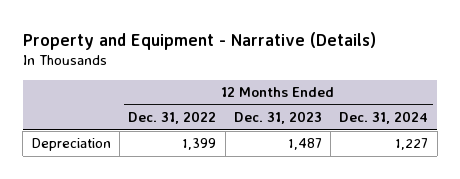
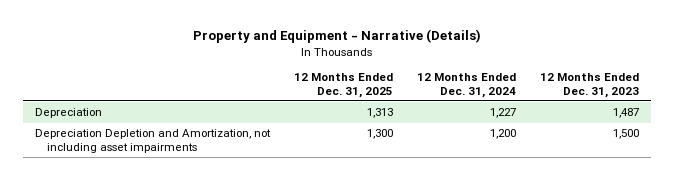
[128,111,217,125] Dec. 31, 2022 -> none
none -> [293,73,393,98] 12 Months Ended Dec. 31, 2025
none -> [34,129,271,153] Depreciation Depletion and Amortization, not including asset impairments

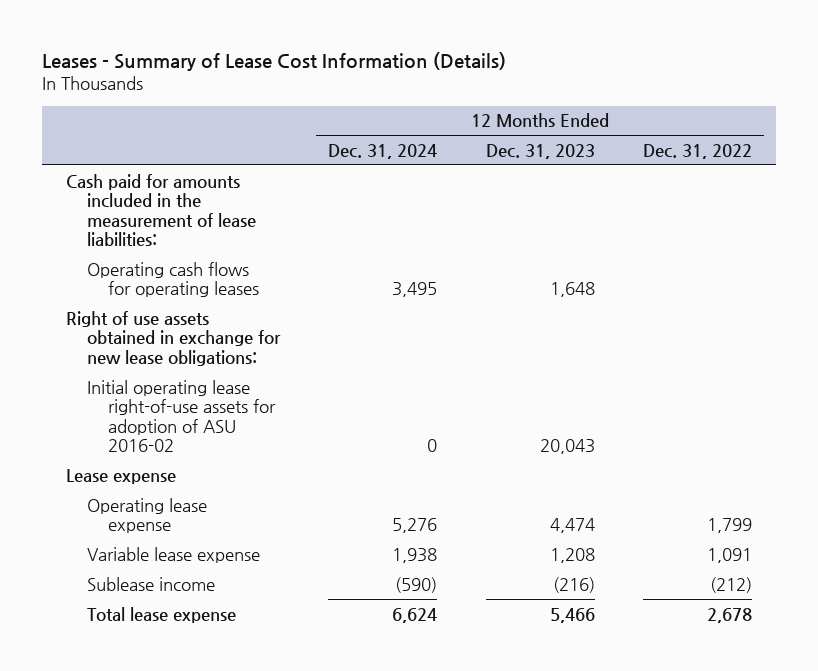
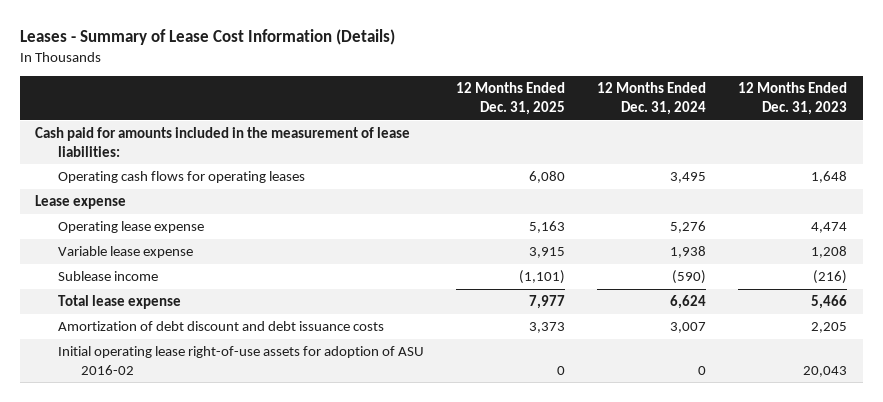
[643,143,753,159] Dec. 31, 2022 -> none
none -> [456,82,566,115] 12 Months Ended Dec. 31, 2025
[66,310,281,366] Right of use assets obtained in exchange for new lease obligations: -> none
none -> [58,321,385,332] Amortization of debt discount and debt issuance costs
[86,379,276,453] Initial operating lease right-of-use assets for adoption of ASU 2016-02 -> [58,346,425,375] Initial operating lease right-of-use assets for adoption of ASU 2016-02

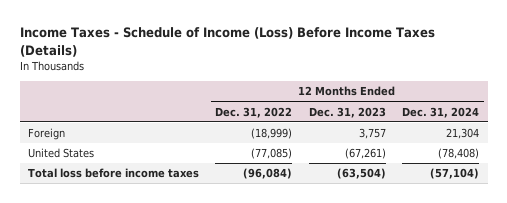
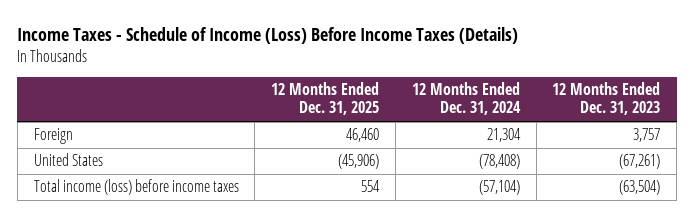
[215,106,293,118] Dec. 31, 2022 -> none
none -> [271,82,380,116] 12 Months Ended Dec. 31, 2025
[27,168,199,179] Total loss before income taxes -> [33,179,239,196] Total income (loss) before income taxes

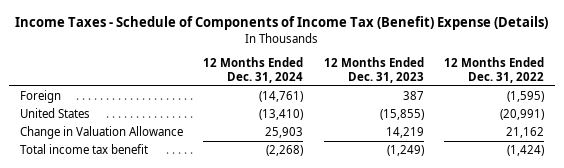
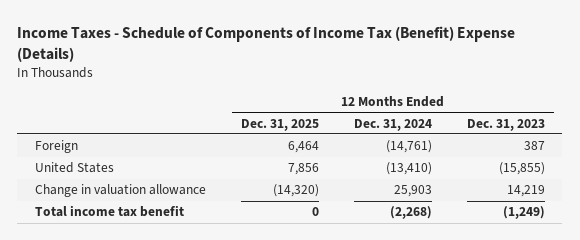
[444,57,545,84] 12 Months Ended Dec. 31, 2022 -> none
none -> [240,118,319,131] Dec. 31, 2025
[19,126,183,140] Change in Valuation Allowance -> [34,184,206,198] Change in valuation allowance

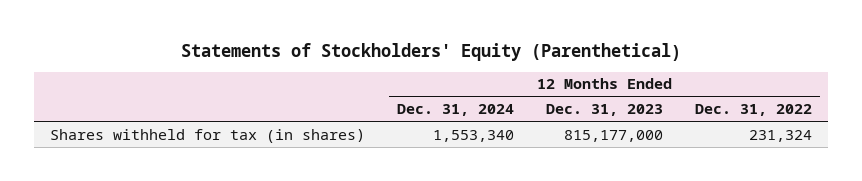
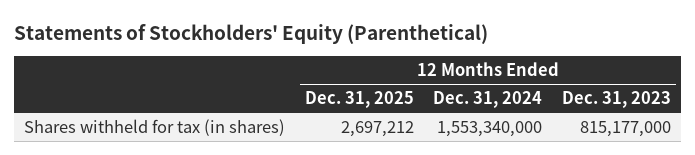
[695,104,813,117] Dec. 31, 2022 -> none
none -> [304,91,414,109] Dec. 31, 2025
[432,129,514,142] 1,553,340 -> [437,121,543,138] 1,553,340,000

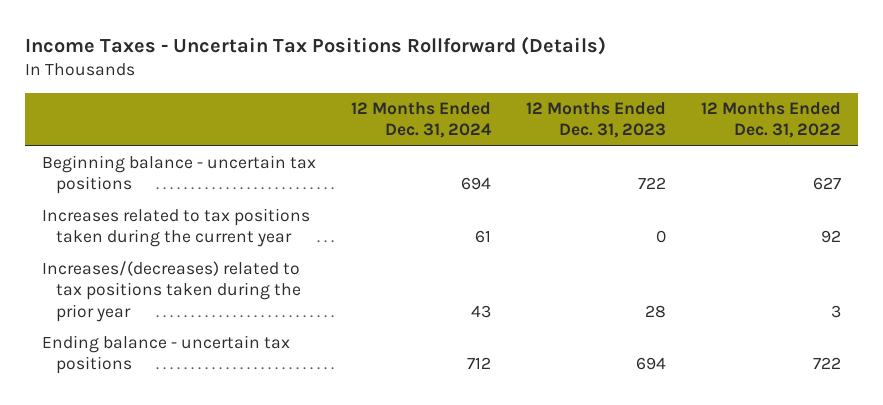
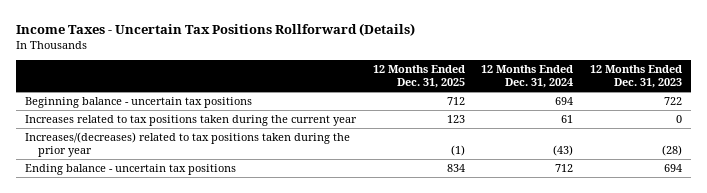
[700,102,841,139] 12 Months Ended Dec. 31, 2022 -> none
none -> [372,65,465,89] 12 Months Ended Dec. 31, 2025
[471,304,492,318] 43 -> [553,145,574,157] (43)
[644,304,666,318] 28 -> [662,145,683,157] (28)

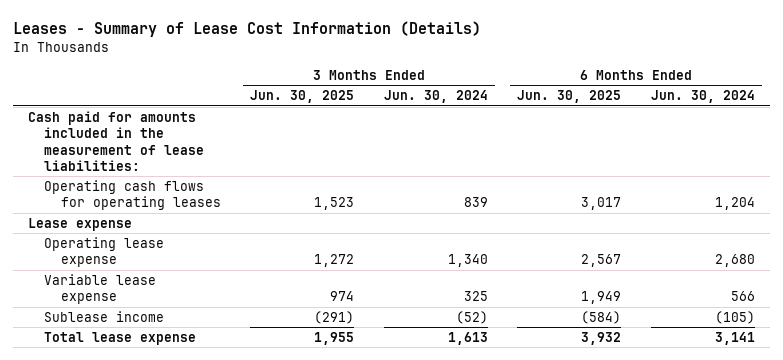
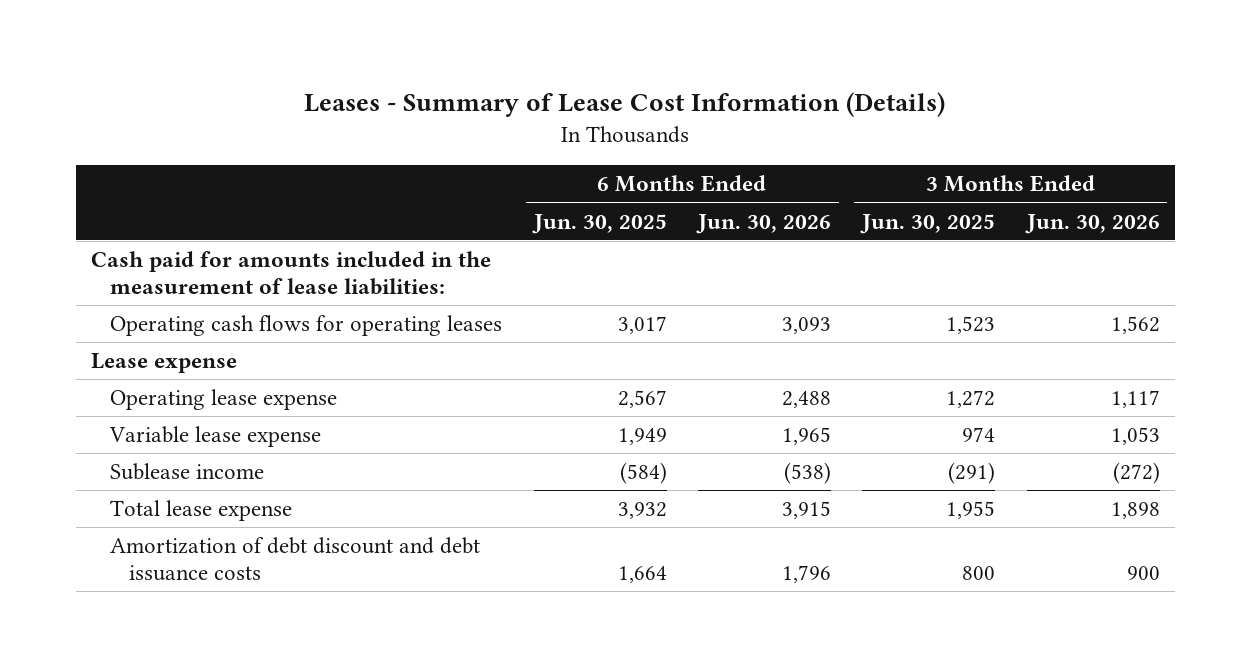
[383,90,488,104] Jun. 30, 2024 -> none
[650,90,755,104] Jun. 30, 2024 -> none
none -> [695,213,831,234] Jun. 30, 2026
none -> [1024,213,1160,234] Jun. 30, 2026
none -> [110,537,481,582] Amortization of debt discount and debt issuance costs

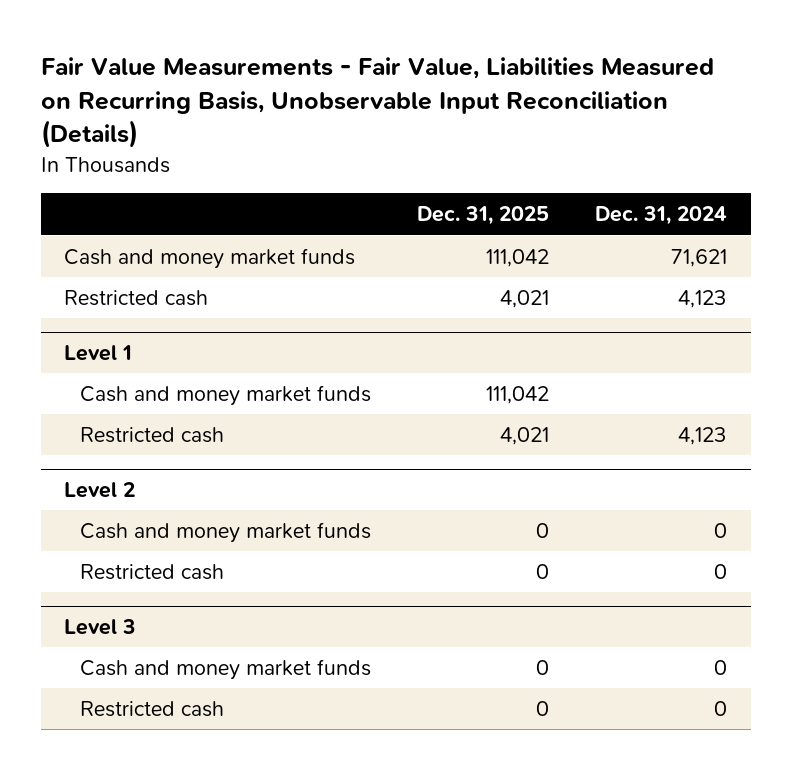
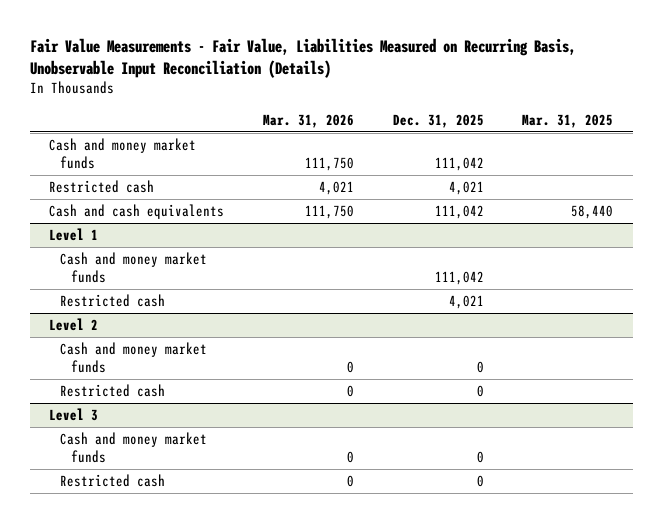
[595,206,728,226] Dec. 31, 2024 -> none
none -> [262,113,354,128] Mar. 31, 2026
none -> [522,113,614,128] Mar. 31, 2025
none -> [49,204,225,220] Cash and cash equivalents

